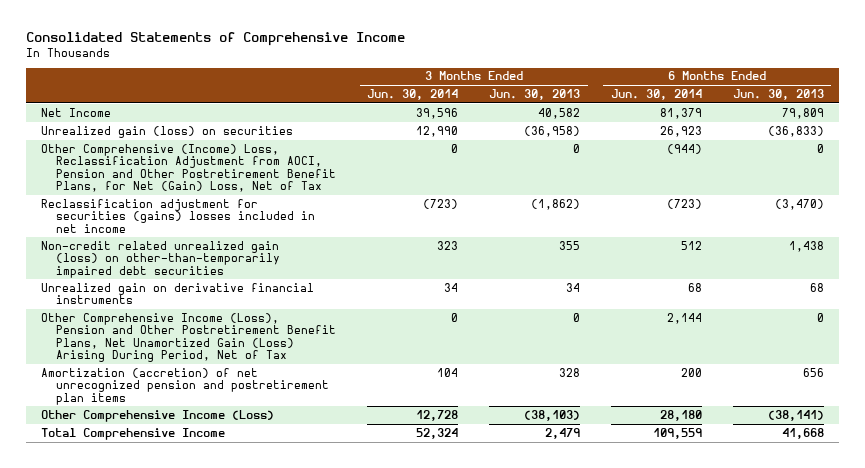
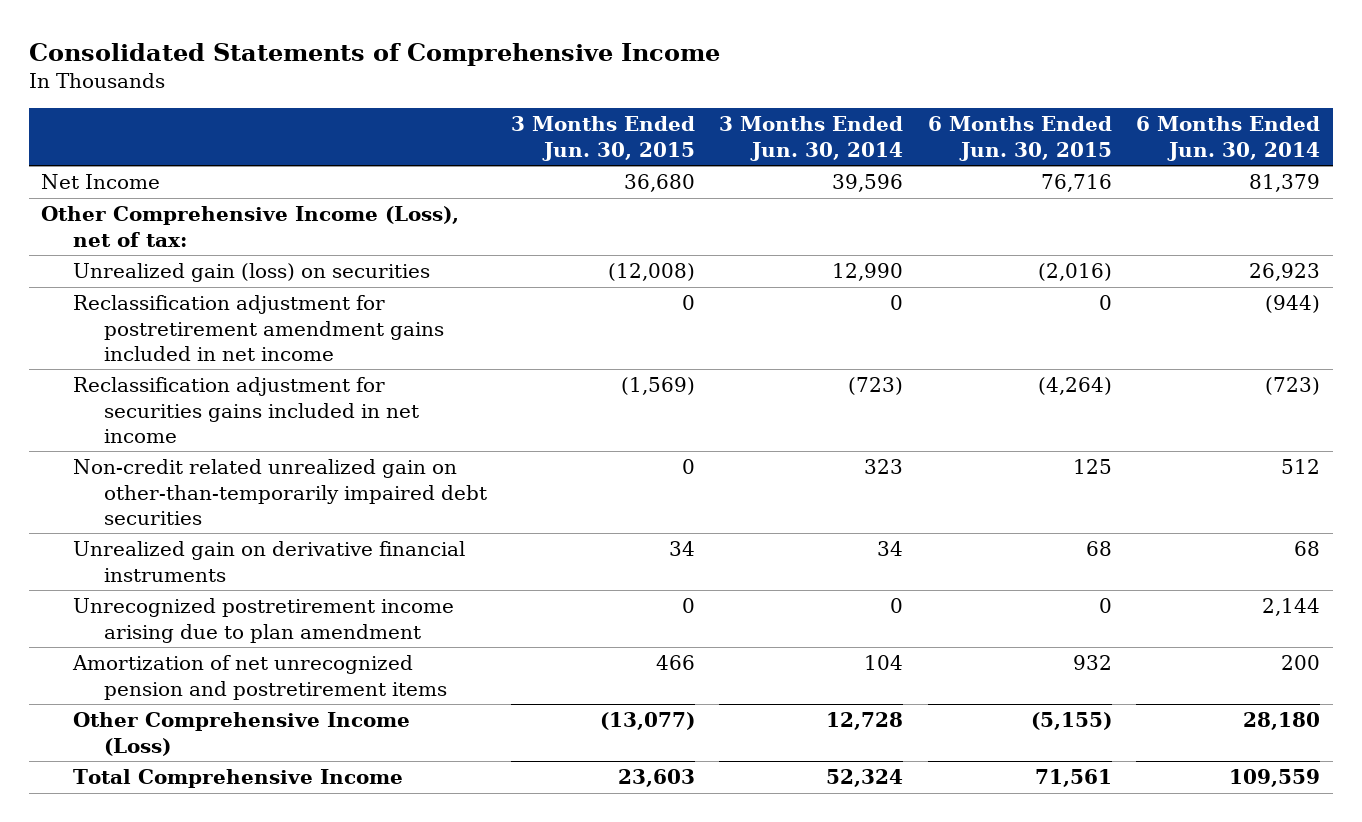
[489,89,581,101] Jun. 30, 2013 -> none
[732,89,824,101] Jun. 30, 2013 -> none
none -> [511,116,696,161] 3 Months Ended Jun. 30, 2015
none -> [927,116,1112,161] 6 Months Ended Jun. 30, 2015
none -> [41,206,460,247] Other Comprehensive Income (Loss), net of tax:
[40,143,337,193] Other Comprehensive (Income) Loss, Reclassification Adjustment from AOCI, Pension and Other Postretirement Benefit Plans, for Net (Gain) Loss, Net of Tax -> [72,295,444,361] Reclassification adjustment for postretirement amendment gains included in net income
[40,198,316,233] Reclassification adjustment for securities (gains) losses included in net income -> [72,377,419,443] Reclassification adjustment for securities gains included in net income
[40,240,281,278] Non-credit related unrealized gain (loss) on other-than-temporarily impaired debt securities -> [72,459,487,525] Non-credit related unrealized gain on other-than-temporarily impaired debt securities
[40,312,337,363] Other Comprehensive Income (Loss), Pension and Other Postretirement Benefit Plans, Net Unamortized Gain (Loss) Arising During Period, Net of Tax -> [72,598,454,643] Unrecognized postretirement income arising due to plan amendment
[40,367,330,405] Amortization (accretion) of net unrecognized pension and postretirement plan items -> [71,655,447,700] Amortization of net unrecognized pension and postretirement items

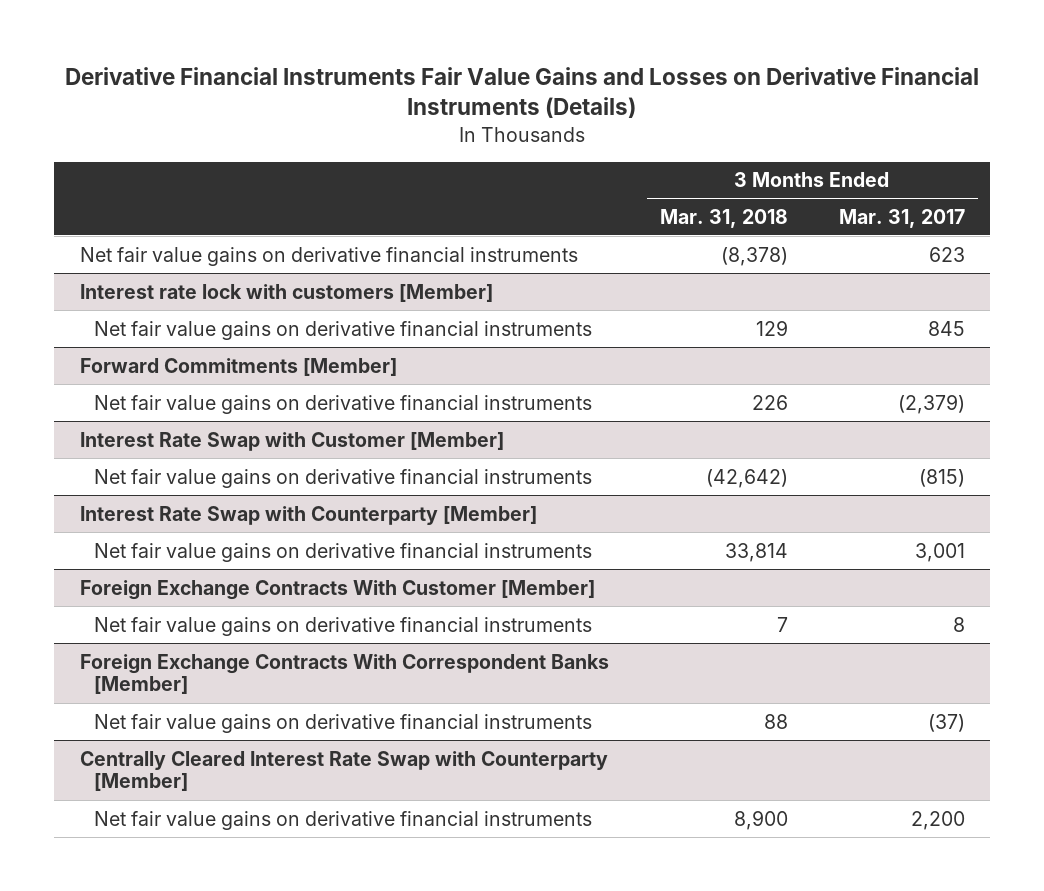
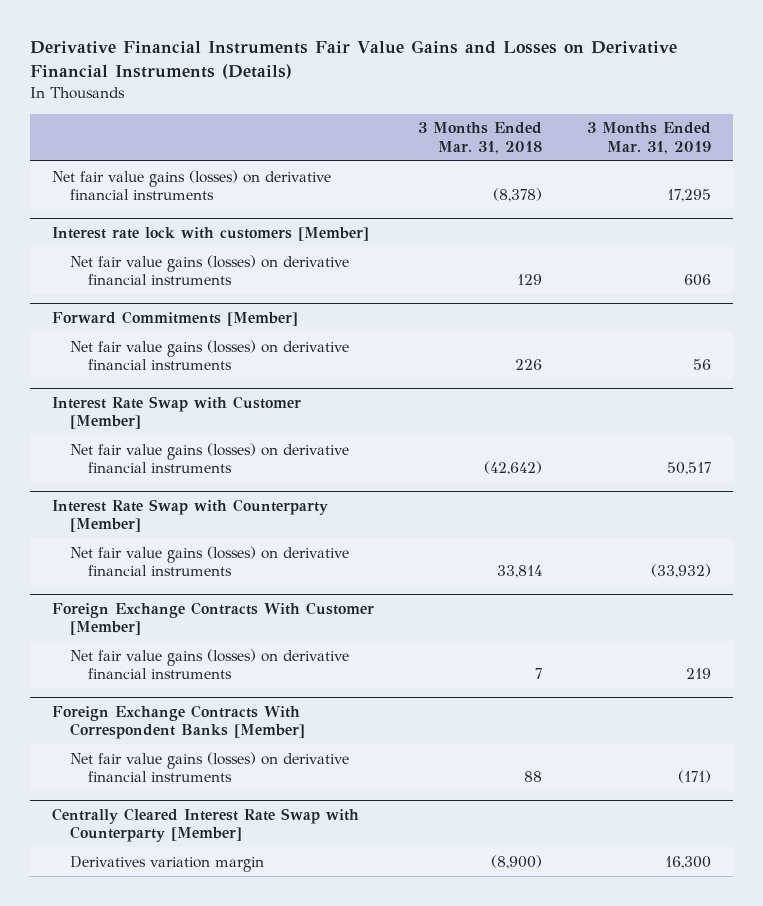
[838,208,965,228] Mar. 31, 2017 -> none
none -> [586,122,711,154] 3 Months Ended Mar. 31, 2019
[79,246,578,266] Net fair value gains on derivative financial instruments -> [51,169,331,200] Net fair value gains (losses) on derivative financial instruments
[93,320,592,340] Net fair value gains on derivative financial instruments -> [70,254,350,285] Net fair value gains (losses) on derivative financial instruments
[93,394,592,414] Net fair value gains on derivative financial instruments -> [70,339,350,370] Net fair value gains (losses) on derivative financial instruments
[93,468,592,488] Net fair value gains on derivative financial instruments -> [70,442,350,473] Net fair value gains (losses) on derivative financial instruments
[93,542,592,562] Net fair value gains on derivative financial instruments -> [70,545,350,576] Net fair value gains (losses) on derivative financial instruments
[93,616,592,636] Net fair value gains on derivative financial instruments -> [70,648,350,679] Net fair value gains (losses) on derivative financial instruments
[93,713,592,733] Net fair value gains on derivative financial instruments -> [70,751,350,782] Net fair value gains (losses) on derivative financial instruments
[93,810,592,830] Net fair value gains on derivative financial instruments -> none
none -> [70,855,265,872] Derivatives variation margin

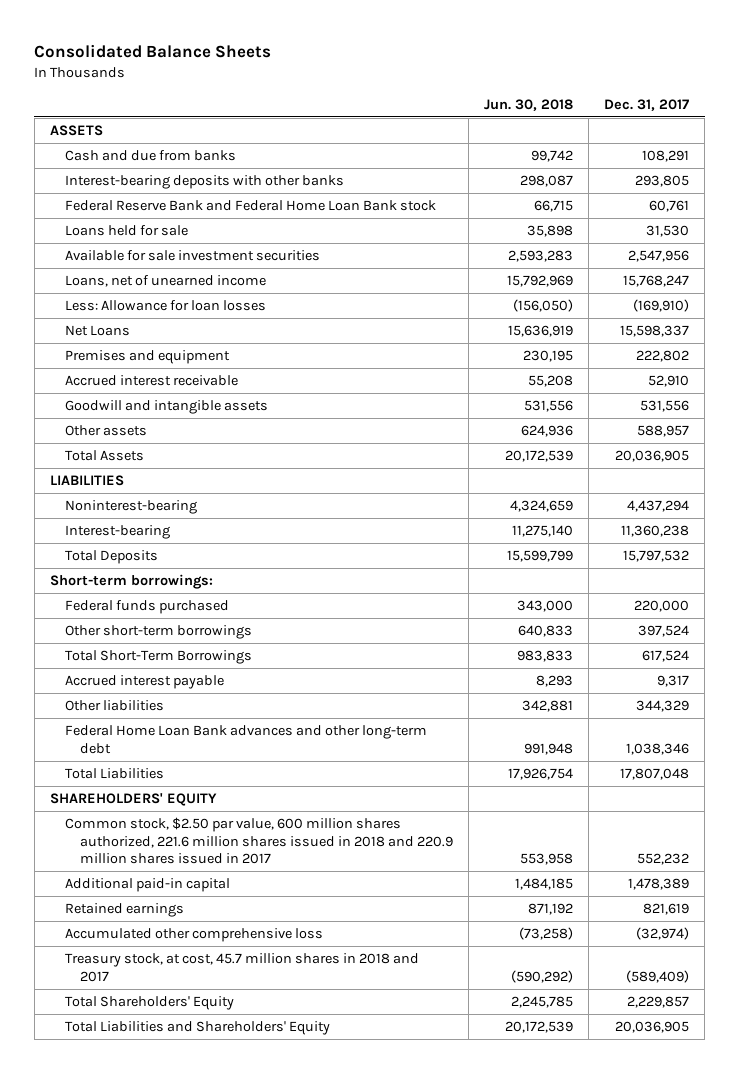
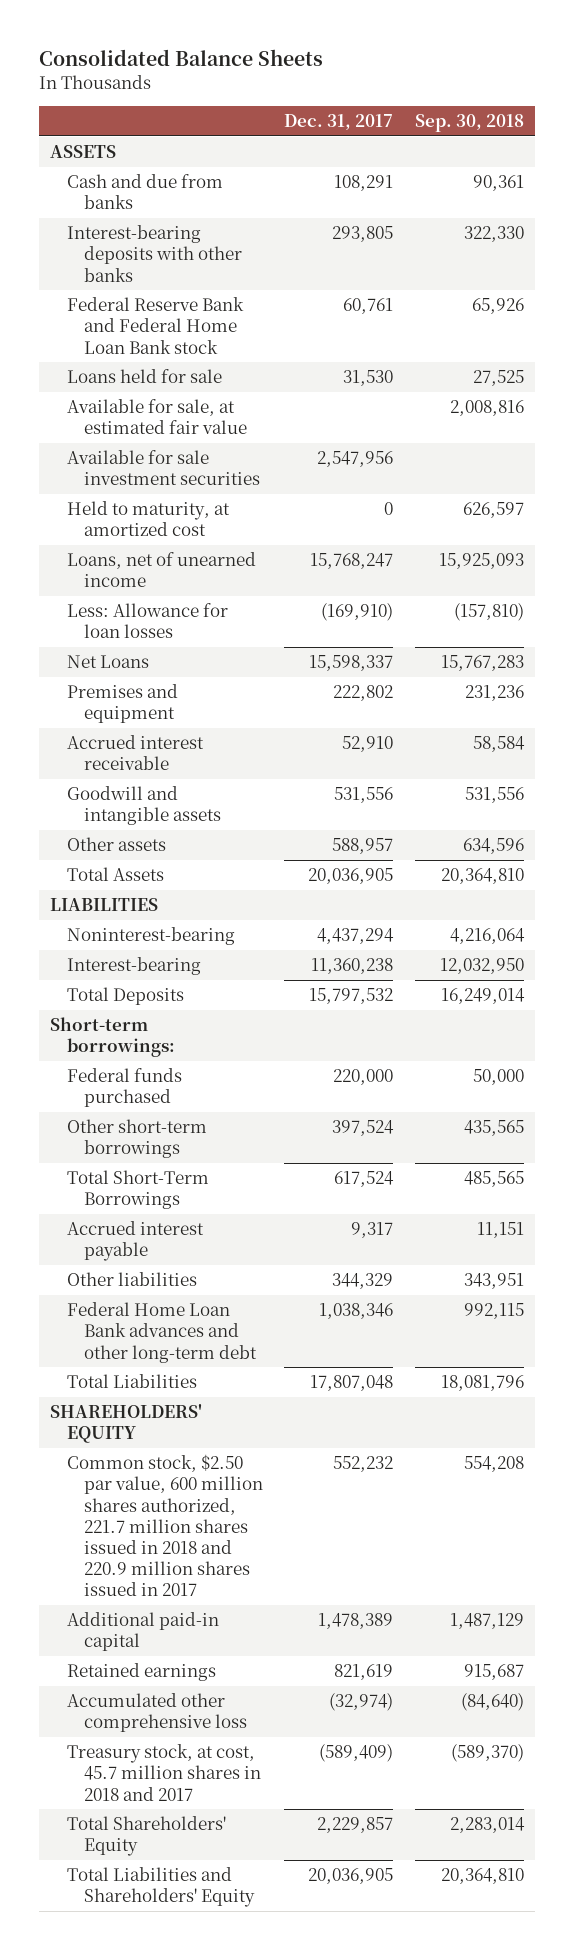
[484,98,574,111] Jun. 30, 2018 -> none
none -> [415,114,525,133] Sep. 30, 2018
none -> [66,399,247,435] Available for sale, at estimated fair value
none -> [66,501,230,537] Held to maturity, at amortized cost
[65,817,454,865] Common stock, $2.50 par value, 600 million shares authorized, 221.6 million shares issued in 2018 and 220.9 million shares issued in 2017 -> [66,1454,263,1597] Common stock, $2.50 par value, 600 million shares authorized, 221.7 million shares issued in 2018 and 220.9 million shares issued in 2017

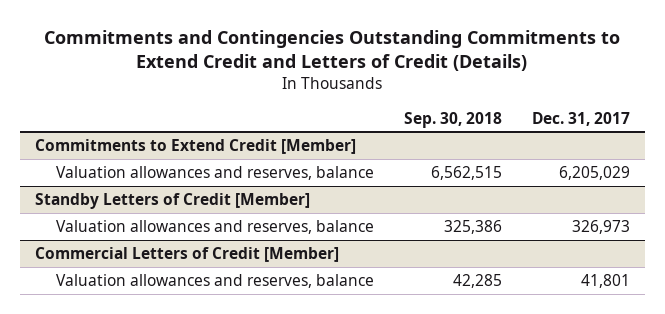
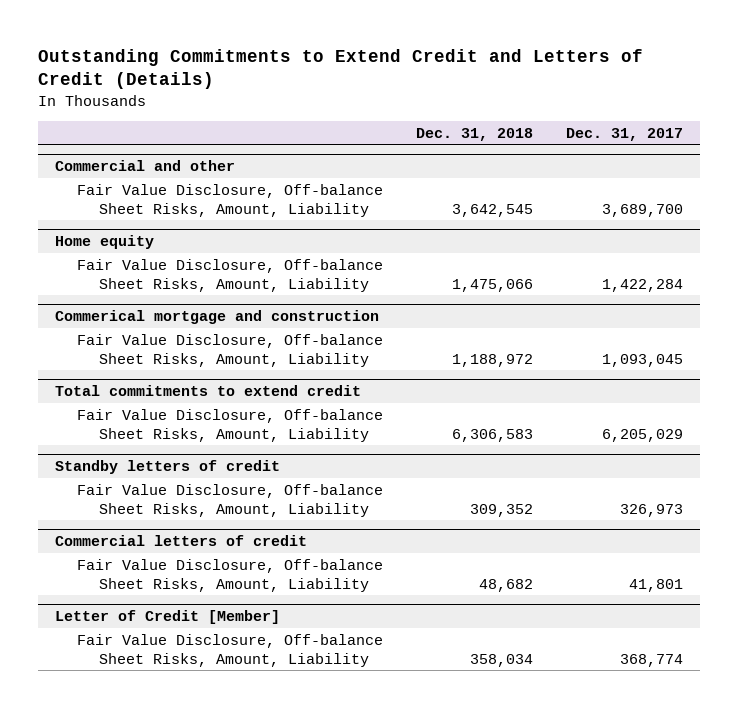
[44,29,621,72] Commitments and Contingencies Outstanding Commitments to Extend Credit and Letters of Credit (Details) -> [38,48,644,90] Outstanding Commitments to Extend Credit and Letters of Credit (Details)
[404,111,503,128] Sep. 30, 2018 -> none
none -> [416,127,534,141] Dec. 31, 2018
none -> [54,160,235,172] Commercial and other
none -> [76,183,383,217] Fair Value Disclosure, Off-balance Sheet Risks, Amount, Liability
none -> [54,235,154,250] Home equity
none -> [76,258,383,292] Fair Value Disclosure, Off-balance Sheet Risks, Amount, Liability
none -> [54,310,379,325] Commerical mortgage and construction
none -> [76,333,383,367] Fair Value Disclosure, Off-balance Sheet Risks, Amount, Liability
[34,139,356,155] Commitments to Extend Credit [Member] -> [54,385,361,397] Total commitments to extend credit
[56,166,375,181] Valuation allowances and reserves, balance -> [76,408,383,442] Fair Value Disclosure, Off-balance Sheet Risks, Amount, Liability
[34,193,310,210] Standby Letters of Credit [Member] -> [54,460,280,475] Standby letters of credit
[56,220,375,235] Valuation allowances and reserves, balance -> [76,483,383,517] Fair Value Disclosure, Off-balance Sheet Risks, Amount, Liability
[34,247,339,263] Commercial Letters of Credit [Member] -> [54,535,307,547] Commercial letters of credit
[56,274,375,289] Valuation allowances and reserves, balance -> [76,558,383,592] Fair Value Disclosure, Off-balance Sheet Risks, Amount, Liability
none -> [54,610,280,625] Letter of Credit [Member]
none -> [76,633,383,667] Fair Value Disclosure, Off-balance Sheet Risks, Amount, Liability

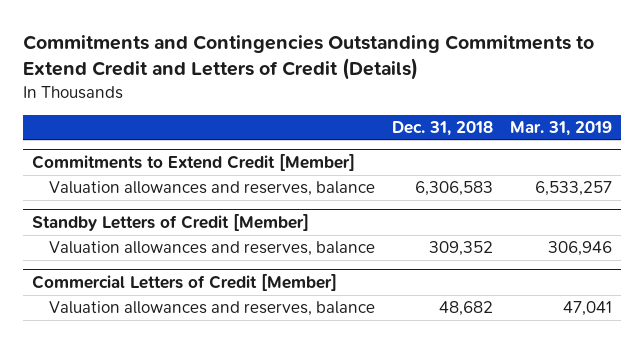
[38,48,644,90] Outstanding Commitments to Extend Credit and Letters of Credit (Details) -> [22,34,594,81] Commitments and Contingencies Outstanding Commitments to Extend Credit and Letters of Credit (Details)
[566,127,684,141] Dec. 31, 2017 -> none
none -> [510,120,613,136] Mar. 31, 2019
[54,160,235,172] Commercial and other -> none
[76,183,383,217] Fair Value Disclosure, Off-balance Sheet Risks, Amount, Liability -> none
[54,235,154,250] Home equity -> none
[76,258,383,292] Fair Value Disclosure, Off-balance Sheet Risks, Amount, Liability -> none
[54,310,379,325] Commerical mortgage and construction -> none
[76,333,383,367] Fair Value Disclosure, Off-balance Sheet Risks, Amount, Liability -> none
[54,610,280,625] Letter of Credit [Member] -> none
[76,633,383,667] Fair Value Disclosure, Off-balance Sheet Risks, Amount, Liability -> none
[54,385,361,397] Total commitments to extend credit -> [31,154,355,172] Commitments to Extend Credit [Member]
[76,408,383,442] Fair Value Disclosure, Off-balance Sheet Risks, Amount, Liability -> [48,181,375,197] Valuation allowances and reserves, balance
[54,460,280,475] Standby letters of credit -> [31,214,309,232] Standby Letters of Credit [Member]
[76,483,383,517] Fair Value Disclosure, Off-balance Sheet Risks, Amount, Liability -> [48,241,375,257] Valuation allowances and reserves, balance
[54,535,307,547] Commercial letters of credit -> [31,274,337,292] Commercial Letters of Credit [Member]
[76,558,383,592] Fair Value Disclosure, Off-balance Sheet Risks, Amount, Liability -> [48,301,375,317] Valuation allowances and reserves, balance

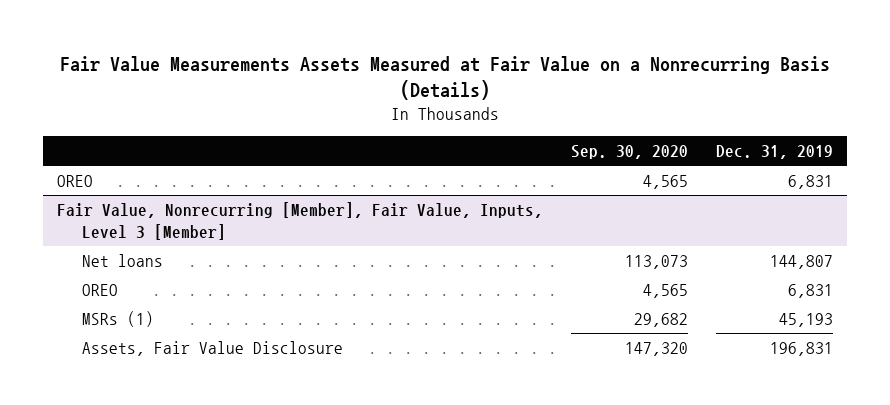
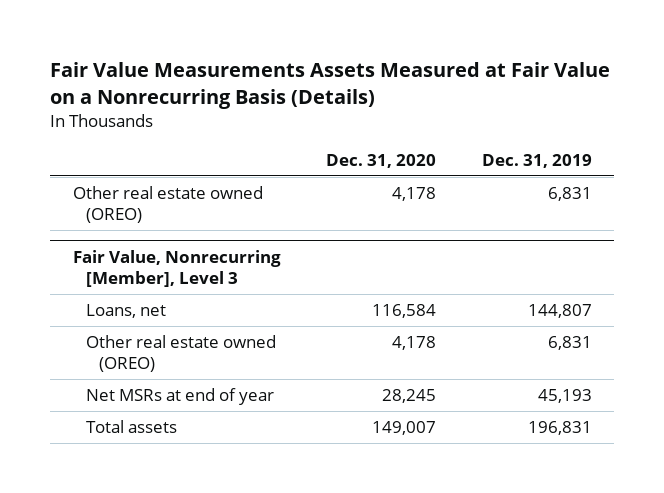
[570,145,688,160] Sep. 30, 2020 -> none
none -> [326,153,437,168] Dec. 31, 2020
[57,175,94,188] OREO -> [72,185,263,224] Other real estate owned (OREO)
[57,202,544,240] Fair Value, Nonrecurring [Member], Fair Value, Inputs, Level 3 [Member] -> [72,249,281,288] Fair Value, Nonrecurring [Member], Level 3
[81,254,163,268] Net loans -> [86,303,167,318] Loans, net
[81,284,118,297] OREO -> [86,334,277,373] Other real estate owned (OREO)
[81,311,154,328] MSRs (1) -> [86,387,275,405] Net MSRs at end of year
[81,341,343,357] Assets, Fair Value Disclosure -> [86,419,178,433] Total assets

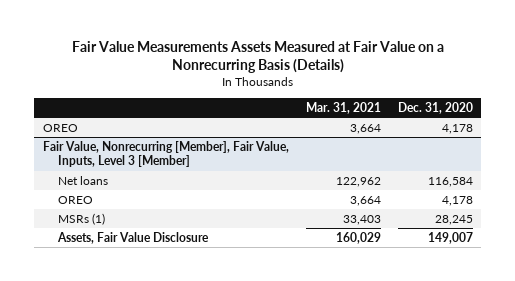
[481,153,592,168] Dec. 31, 2019 -> none
none -> [305,101,381,114] Mar. 31, 2021
[72,185,263,224] Other real estate owned (OREO) -> [42,123,78,132] OREO
[72,249,281,288] Fair Value, Nonrecurring [Member], Level 3 -> [42,140,289,168] Fair Value, Nonrecurring [Member], Fair Value, Inputs, Level 3 [Member]
[86,303,167,318] Loans, net -> [57,175,108,185] Net loans
[86,334,277,373] Other real estate owned (OREO) -> [57,195,93,204] OREO
[86,387,275,405] Net MSRs at end of year -> [57,212,105,225] MSRs (1)
[86,419,178,433] Total assets -> [56,231,209,244] Assets, Fair Value Disclosure

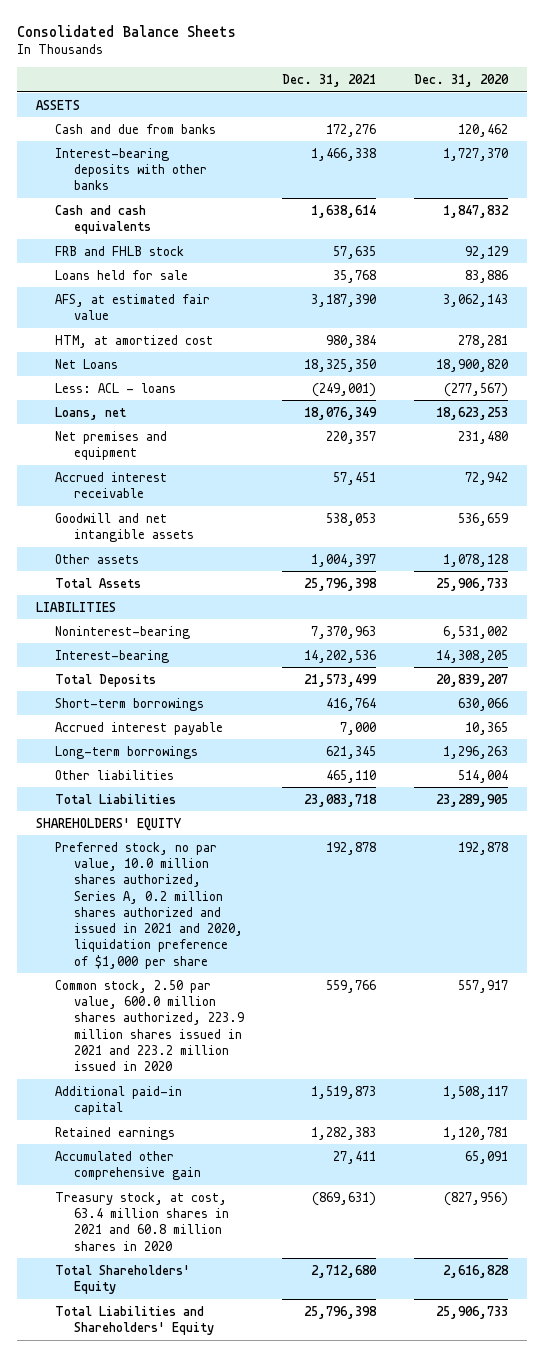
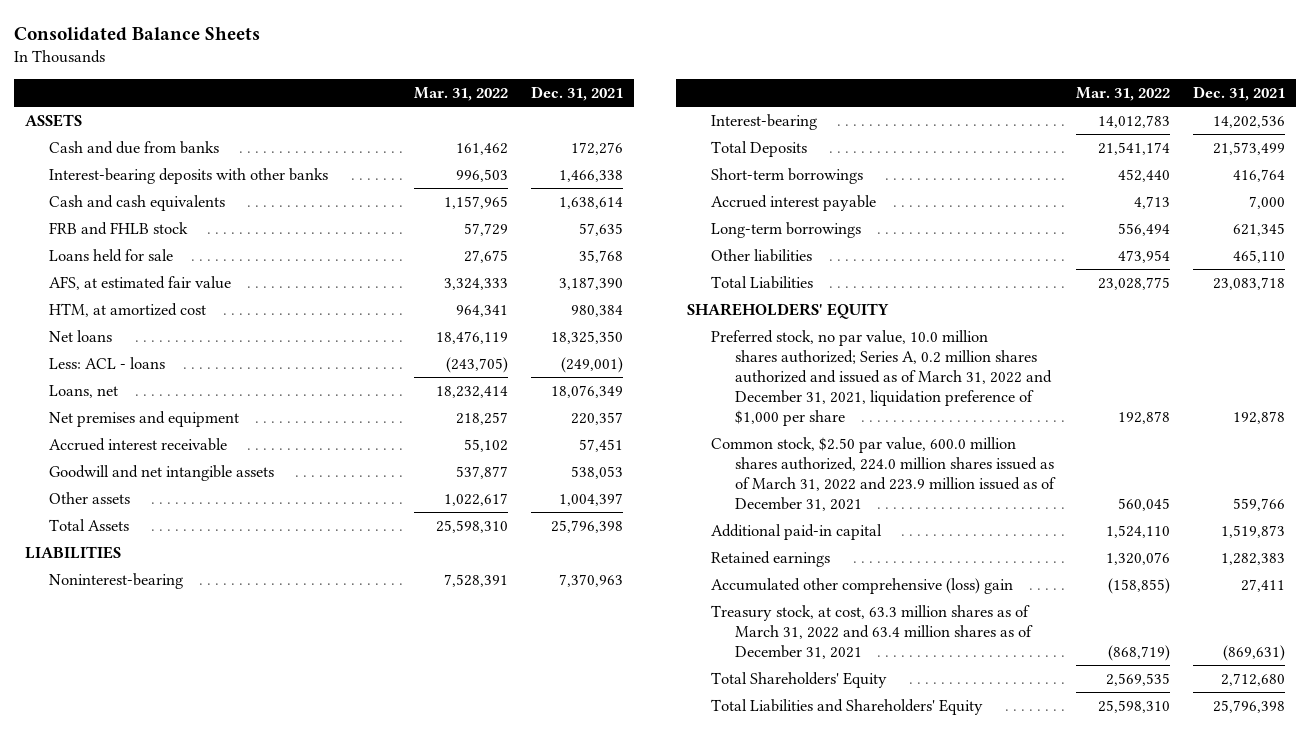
[414,74,510,88] Dec. 31, 2020 -> none
none -> [414,87,509,102] Mar. 31, 2022
[54,358,118,369] Net Loans -> [48,330,112,343] Net loans
[54,841,244,969] Preferred stock, no par value, 10.0 million shares authorized, Series A, 0.2 million shares authorized and issued in 2021 and 2020, liquidation preference of $1,000 per share -> [711,330,1052,426] Preferred stock, no par value, 10.0 million shares authorized; Series A, 0.2 million shares authorized and issued as of March 31, 2022 and December 31, 2021, liquidation preference of $1,000 per share
[54,979,245,1072] Common stock, 2.50 par value, 600.0 million shares authorized, 223.9 million shares issued in 2021 and 223.2 million issued in 2020 -> [711,437,1056,511] Common stock, $2.50 par value, 600.0 million shares authorized, 224.0 million shares issued as of March 31, 2022 and 223.9 million issued as of December 31, 2021
[54,1150,202,1180] Accumulated other comprehensive gain -> [711,578,1014,595] Accumulated other comprehensive (loss) gain
[54,1191,230,1251] Treasury stock, at cost, 63.4 million shares in 2021 and 60.8 million shares in 2020 -> [711,605,1033,659] Treasury stock, at cost, 63.3 million shares as of March 31, 2022 and 63.4 million shares as of December 31, 2021

